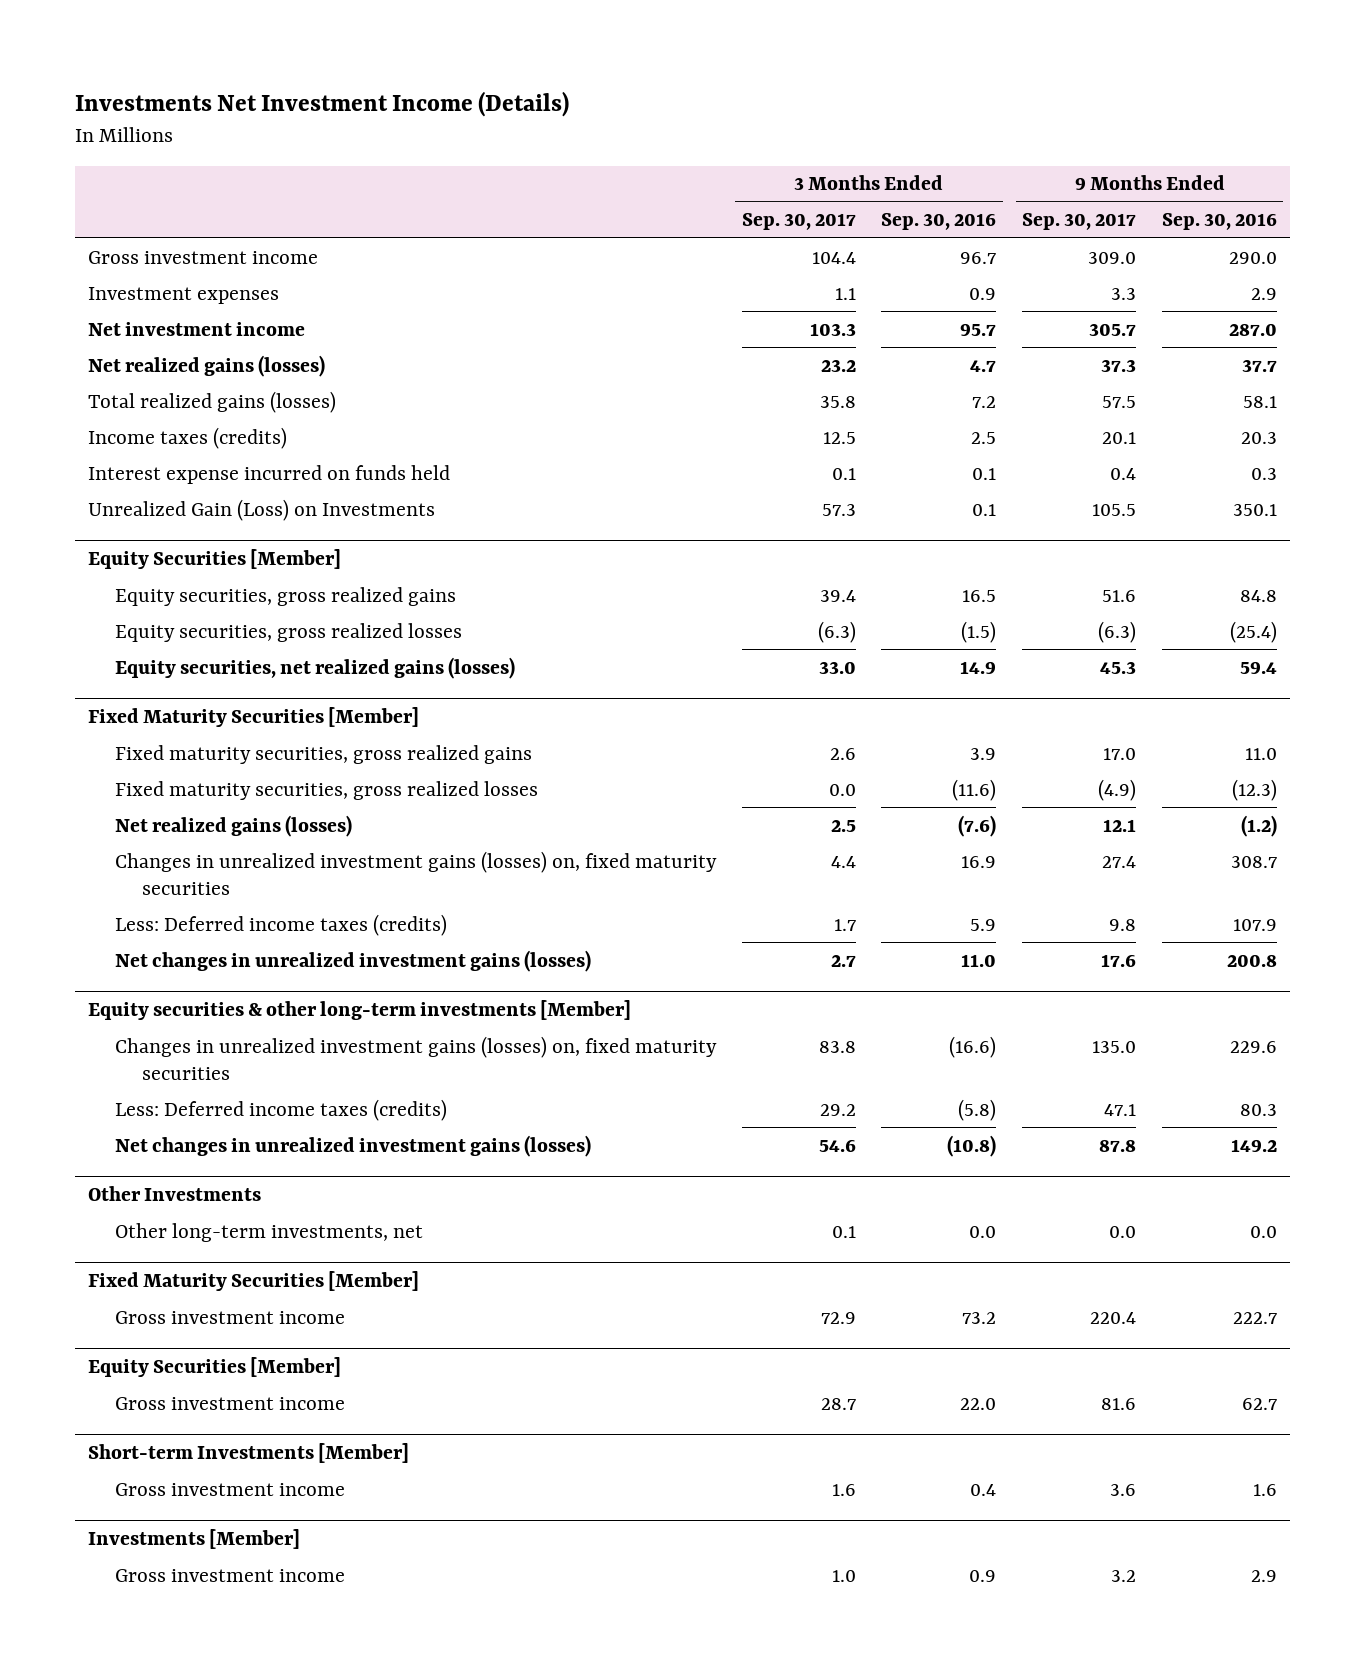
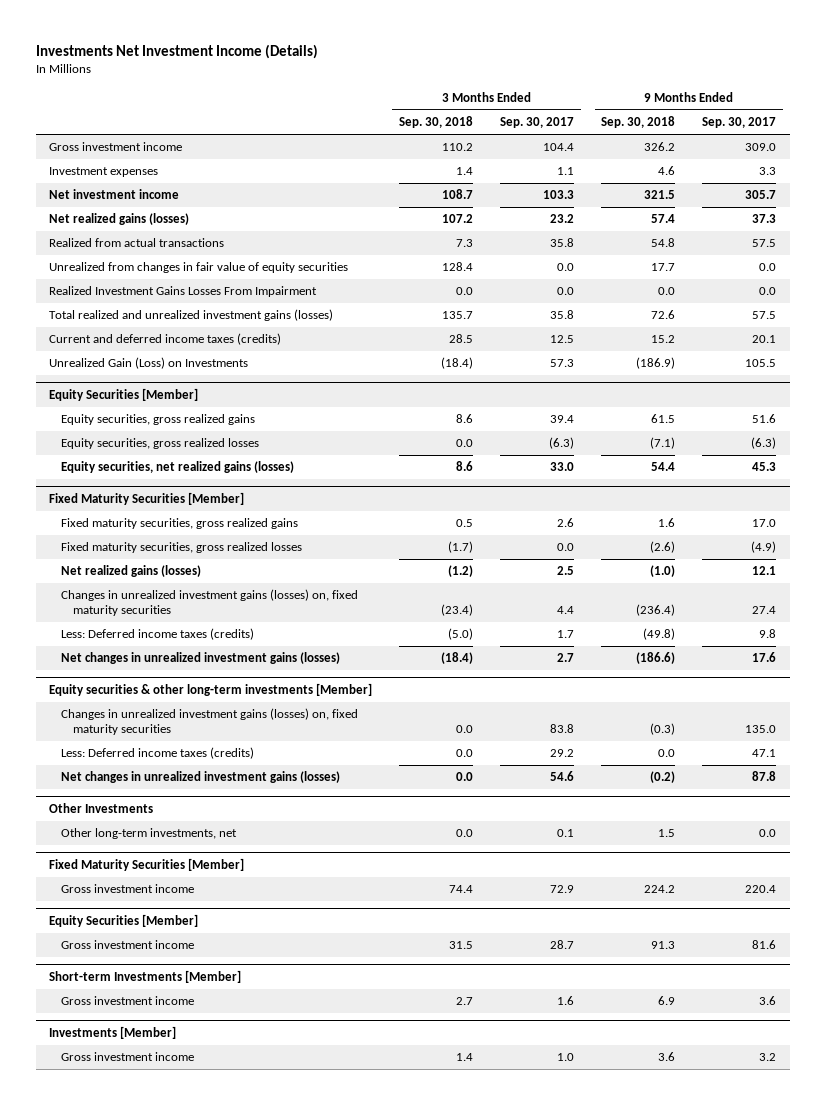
[881,213,997,231] Sep. 30, 2016 -> none
[1161,213,1277,231] Sep. 30, 2016 -> none
none -> [399,116,474,129] Sep. 30, 2018
none -> [601,116,676,129] Sep. 30, 2018
[88,464,451,484] Interest expense incurred on funds held -> none
none -> [49,238,225,248] Realized from actual transactions
none -> [49,262,349,274] Unrealized from changes in fair value of equity securities
none -> [49,286,318,298] Realized Investment Gains Losses From Impairment
[88,390,337,413] Total realized gains (losses) -> [49,309,334,322] Total realized and unrealized investment gains (losses)
[88,426,288,449] Income taxes (credits) -> [49,333,282,346] Current and deferred income taxes (credits)

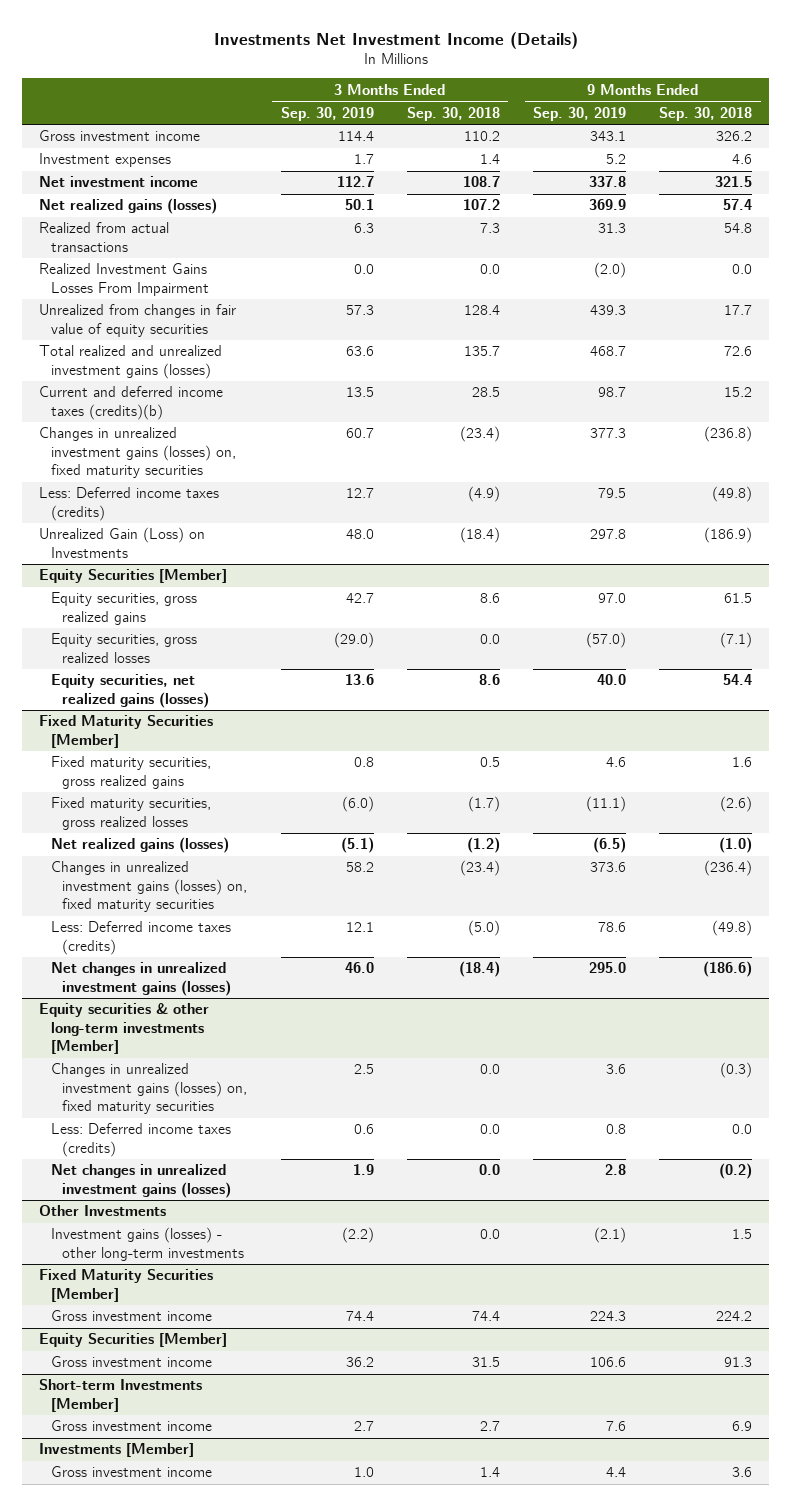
[500,117,575,129] Sep. 30, 2017 -> none
[702,117,777,129] Sep. 30, 2017 -> none
none -> [280,106,374,121] Sep. 30, 2019
none -> [533,106,627,121] Sep. 30, 2019
[49,262,349,274] Unrealized from changes in fair value of equity securities -> [39,304,237,337] Unrealized from changes in fair value of equity securities
[49,333,282,346] Current and deferred income taxes (credits) -> [39,386,224,420] Current and deferred income taxes (credits)(b)
none -> [39,427,236,479] Changes in unrealized investment gains (losses) on, fixed maturity securities
none -> [39,487,220,521] Less: Deferred income taxes (credits)
[61,828,238,840] Other long-term investments, net -> [50,1227,245,1261] Investment gains (losses) - other long-term investments

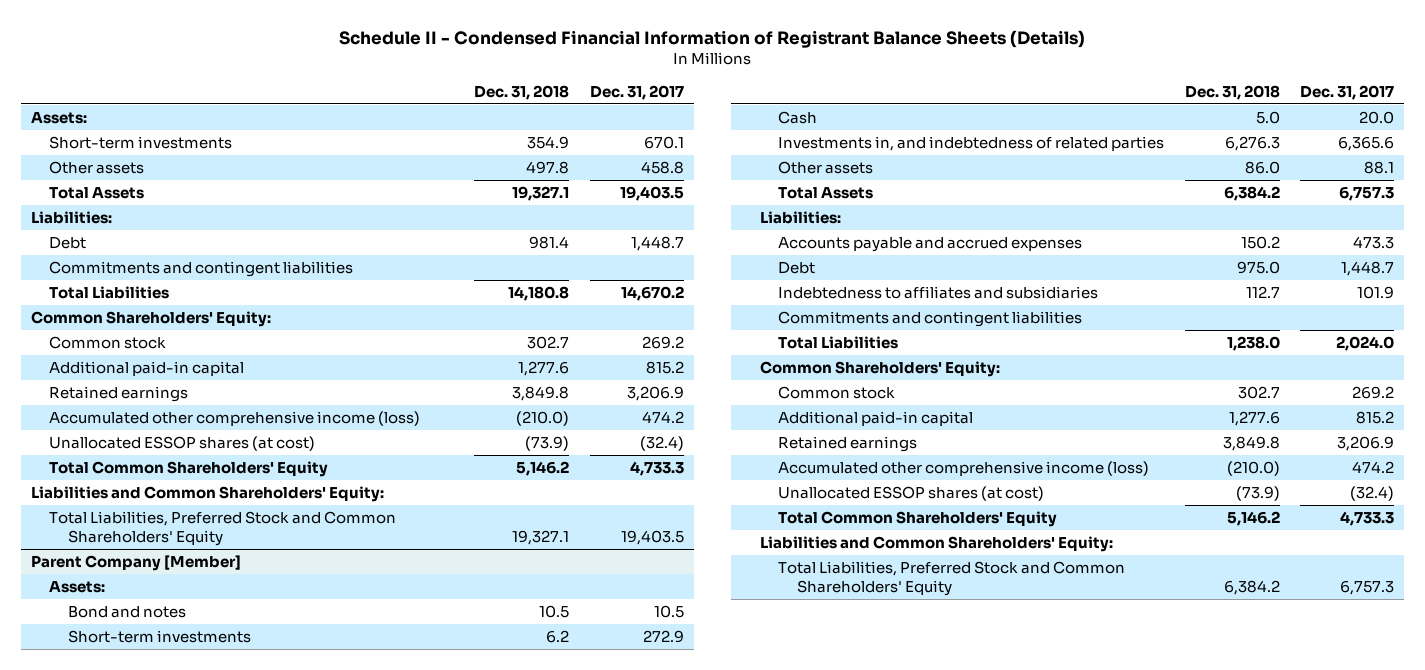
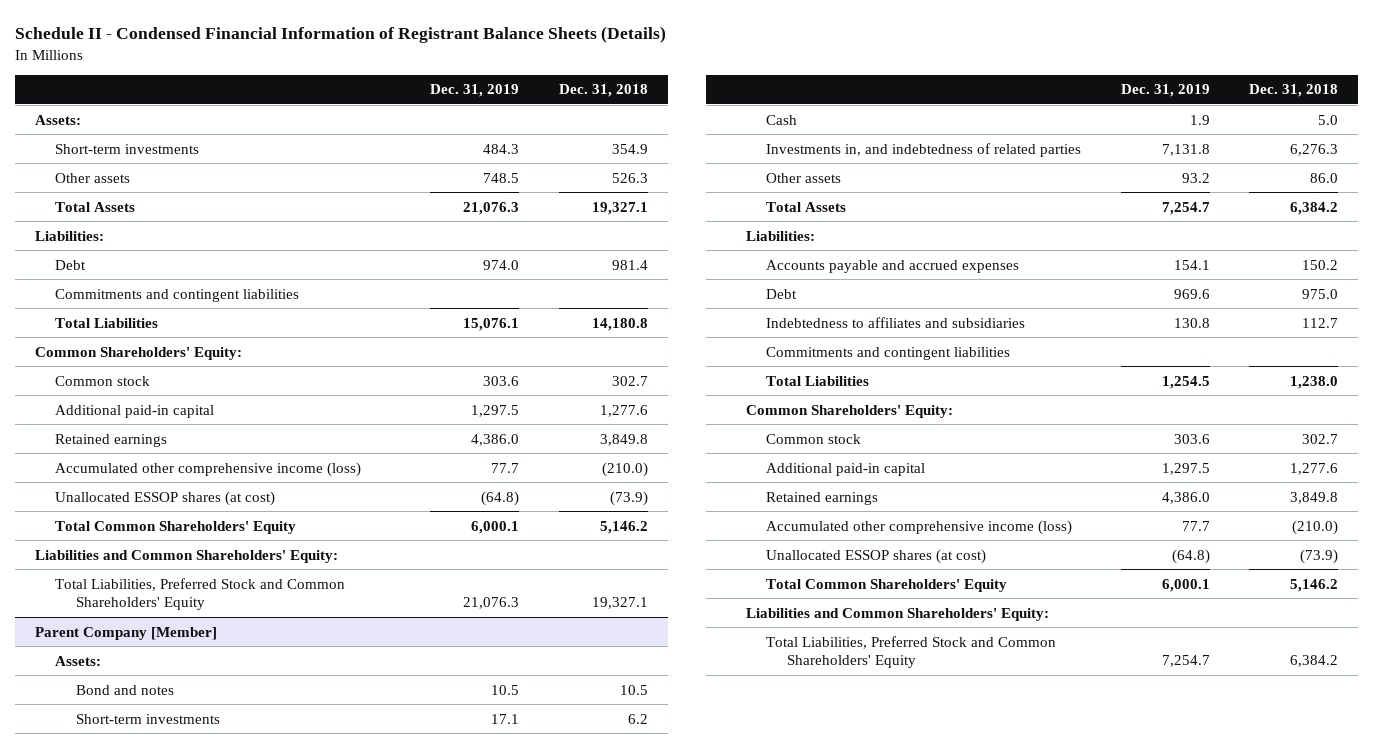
[589,84,684,100] Dec. 31, 2017 -> none
none -> [430,84,520,98] Dec. 31, 2019
[526,160,570,174] 497.8 -> [611,172,648,183] 526.3

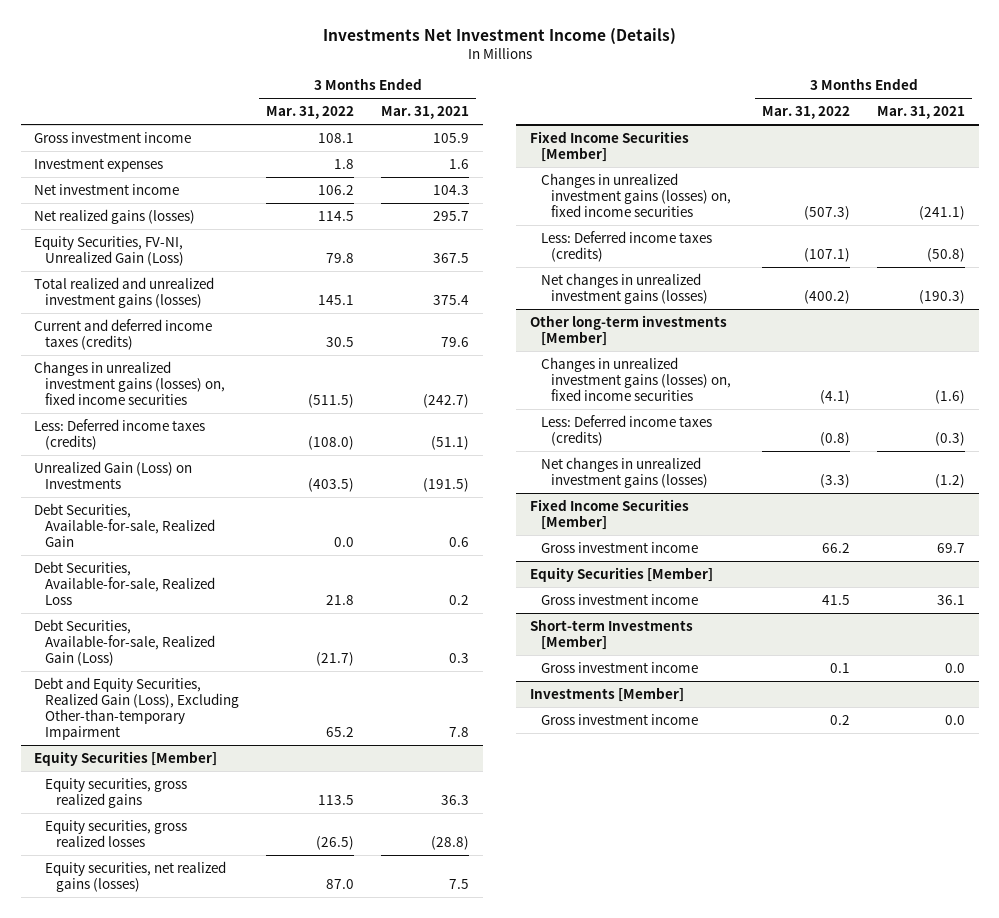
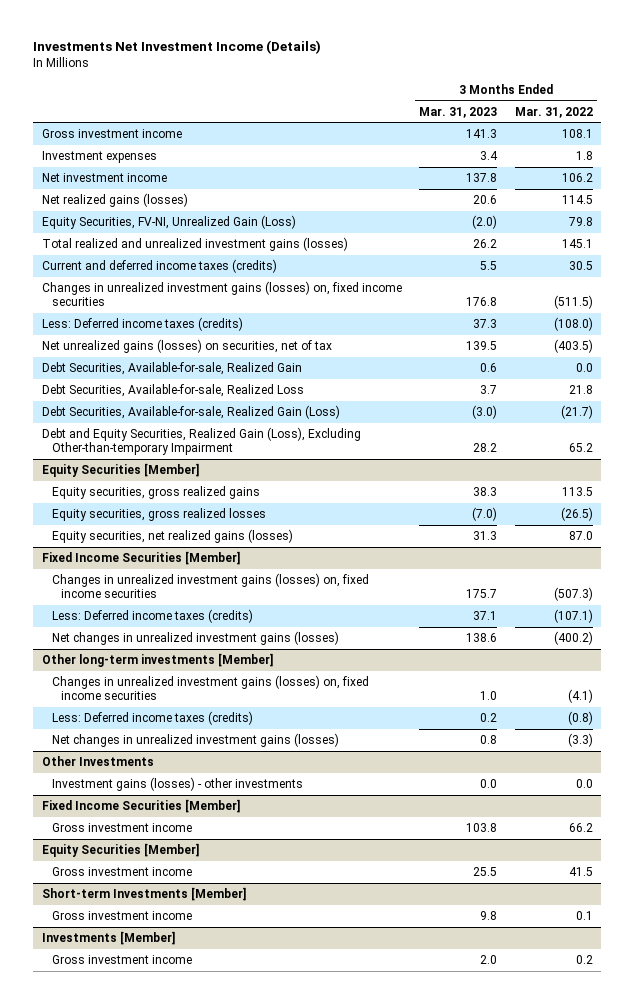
[381,106,470,120] Mar. 31, 2021 -> none
none -> [419,106,498,118] Mar. 31, 2023
[34,460,193,489] Unrealized Gain (Loss) on Investments -> [41,339,332,354] Net unrealized gains (losses) on securities, net of tax
none -> [41,756,154,767] Other Investments
none -> [51,777,303,792] Investment gains (losses) - other investments

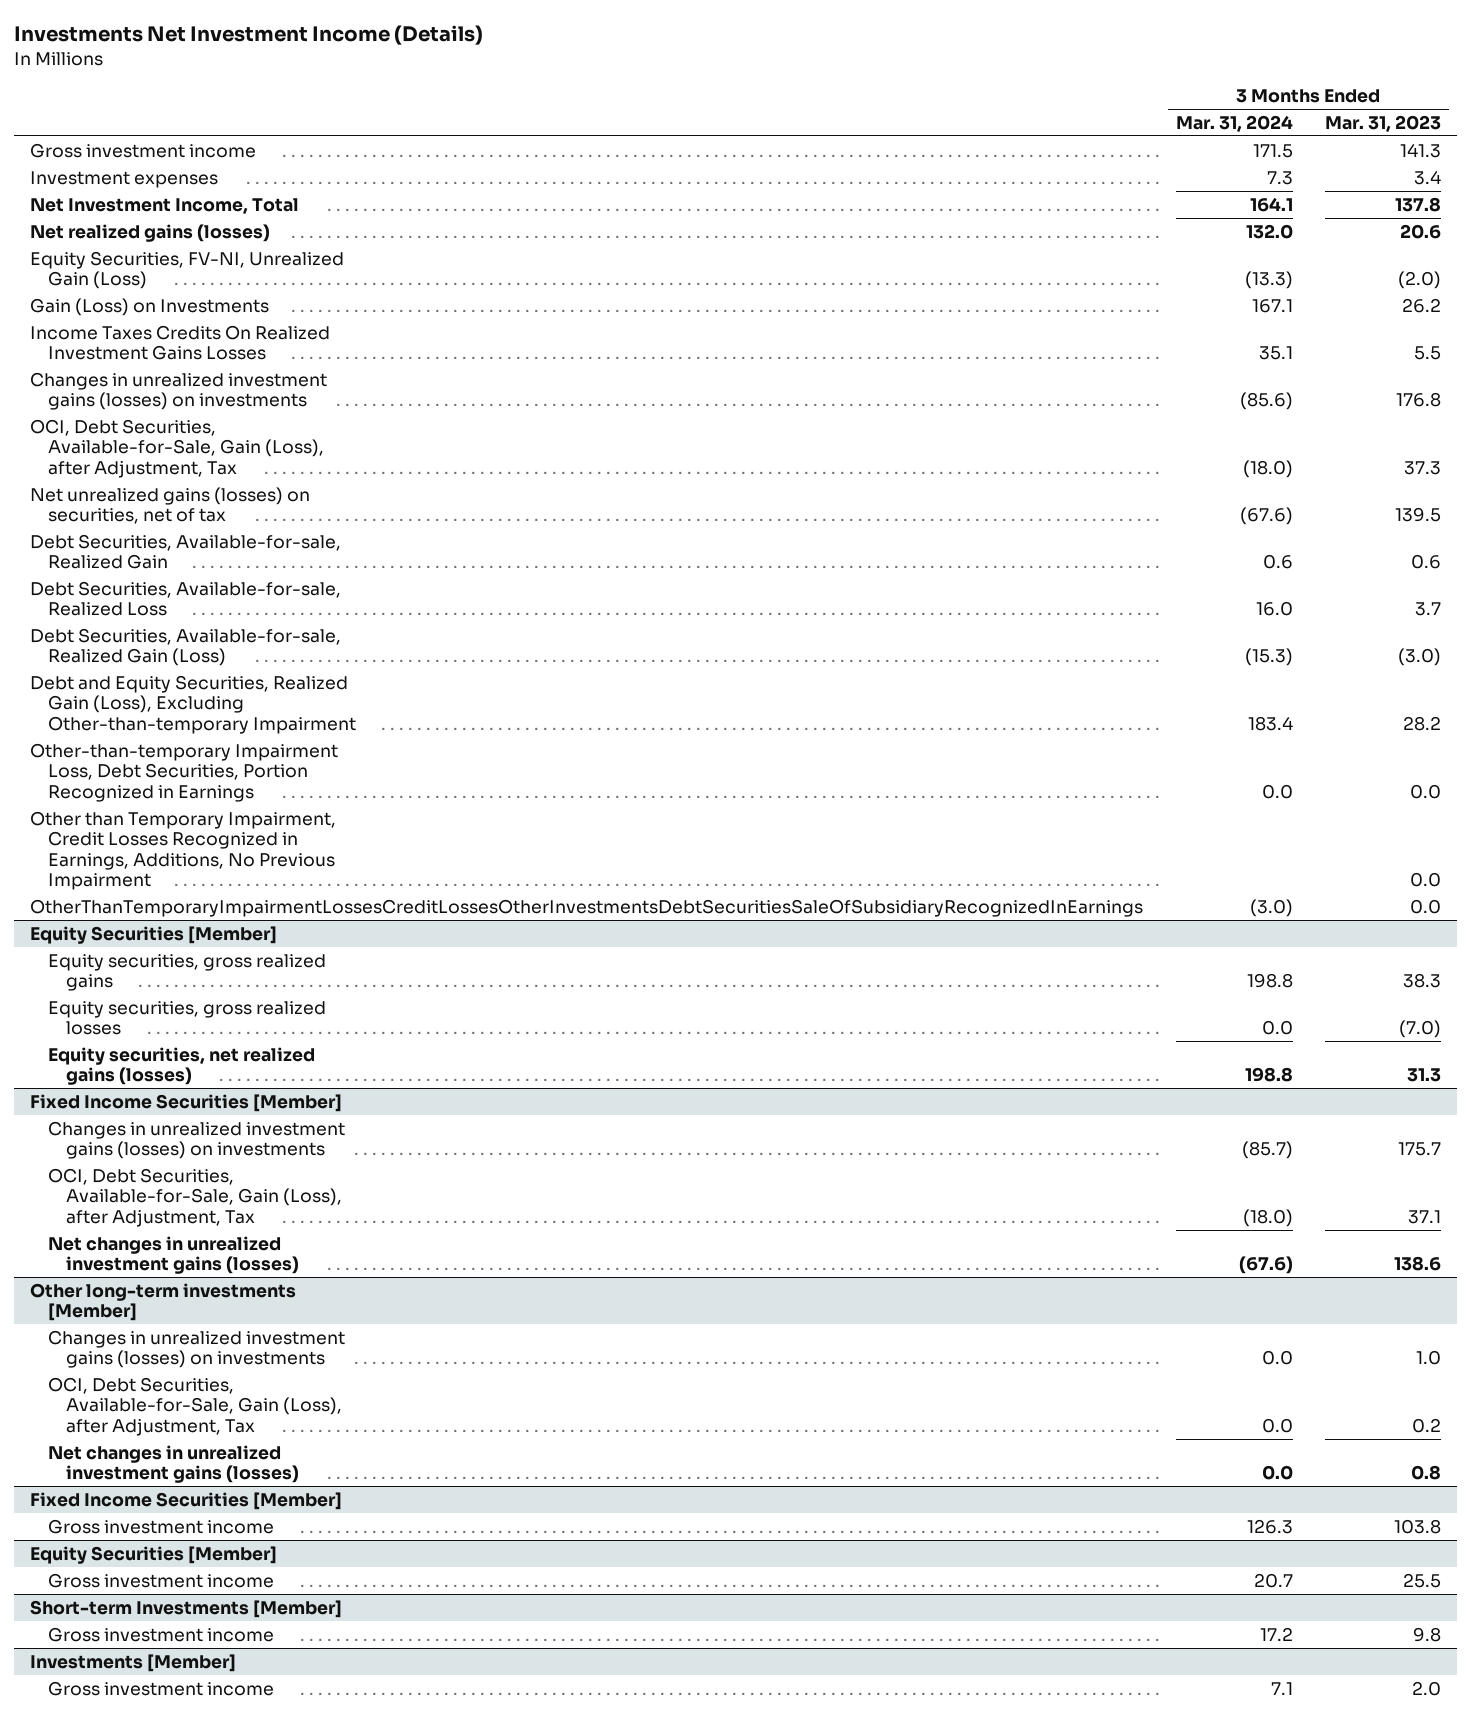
[514,106,593,118] Mar. 31, 2022 -> none
none -> [1175,114,1293,132] Mar. 31, 2024
[41,173,167,183] Net investment income -> [30,197,300,214] Net Investment Income, Total
[41,237,348,252] Total realized and unrealized investment gains (losses) -> [30,297,270,316] Gain (Loss) on Investments
[41,259,277,274] Current and deferred income taxes (credits) -> [30,324,331,361] Income Taxes Credits On Realized Investment Gains Losses
[41,281,402,306] Changes in unrealized investment gains (losses) on, fixed income securities -> [30,371,328,411] Changes in unrealized investment gains (losses) on investments
[41,317,243,332] Less: Deferred income taxes (credits) -> [30,418,324,478] OCI, Debt Securities, Available-for-Sale, Gain (Loss), after Adjustment, Tax
none -> [30,742,339,802] Other-than-temporary Impairment Loss, Debt Securities, Portion Recognized in Earnings
none -> [30,810,337,891] Other than Temporary Impairment, Credit Losses Recognized in Earnings, Additions, No Previous Impairment
none -> [30,898,1144,917] OtherThanTemporaryImpairmentLossesCreditLossesOtherInvestmentsDebtSecuritiesSaleOfSubsidiaryRecognizedInEarnings
[51,573,369,598] Changes in unrealized investment gains (losses) on, fixed income securities -> [47,1120,345,1160] Changes in unrealized investment gains (losses) on investments
[51,609,253,624] Less: Deferred income taxes (credits) -> [47,1167,342,1227] OCI, Debt Securities, Available-for-Sale, Gain (Loss), after Adjustment, Tax
[51,675,369,700] Changes in unrealized investment gains (losses) on, fixed income securities -> [47,1329,345,1369] Changes in unrealized investment gains (losses) on investments
[51,711,253,726] Less: Deferred income taxes (credits) -> [47,1376,342,1436] OCI, Debt Securities, Available-for-Sale, Gain (Loss), after Adjustment, Tax
[41,756,154,767] Other Investments -> none
[51,777,303,792] Investment gains (losses) - other investments -> none

